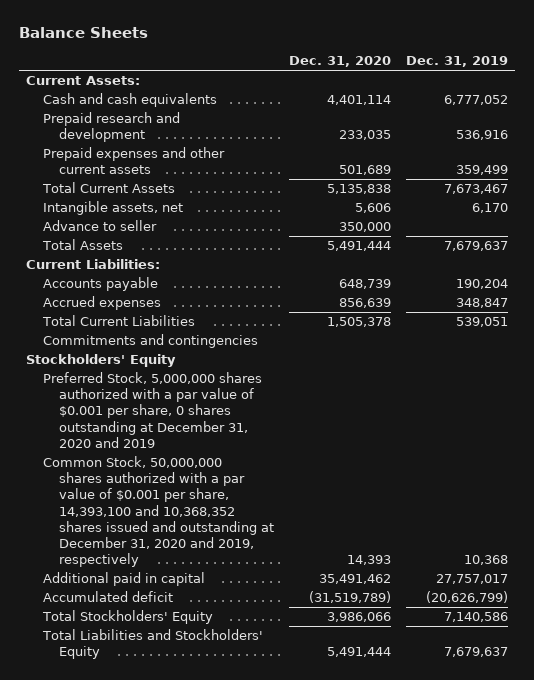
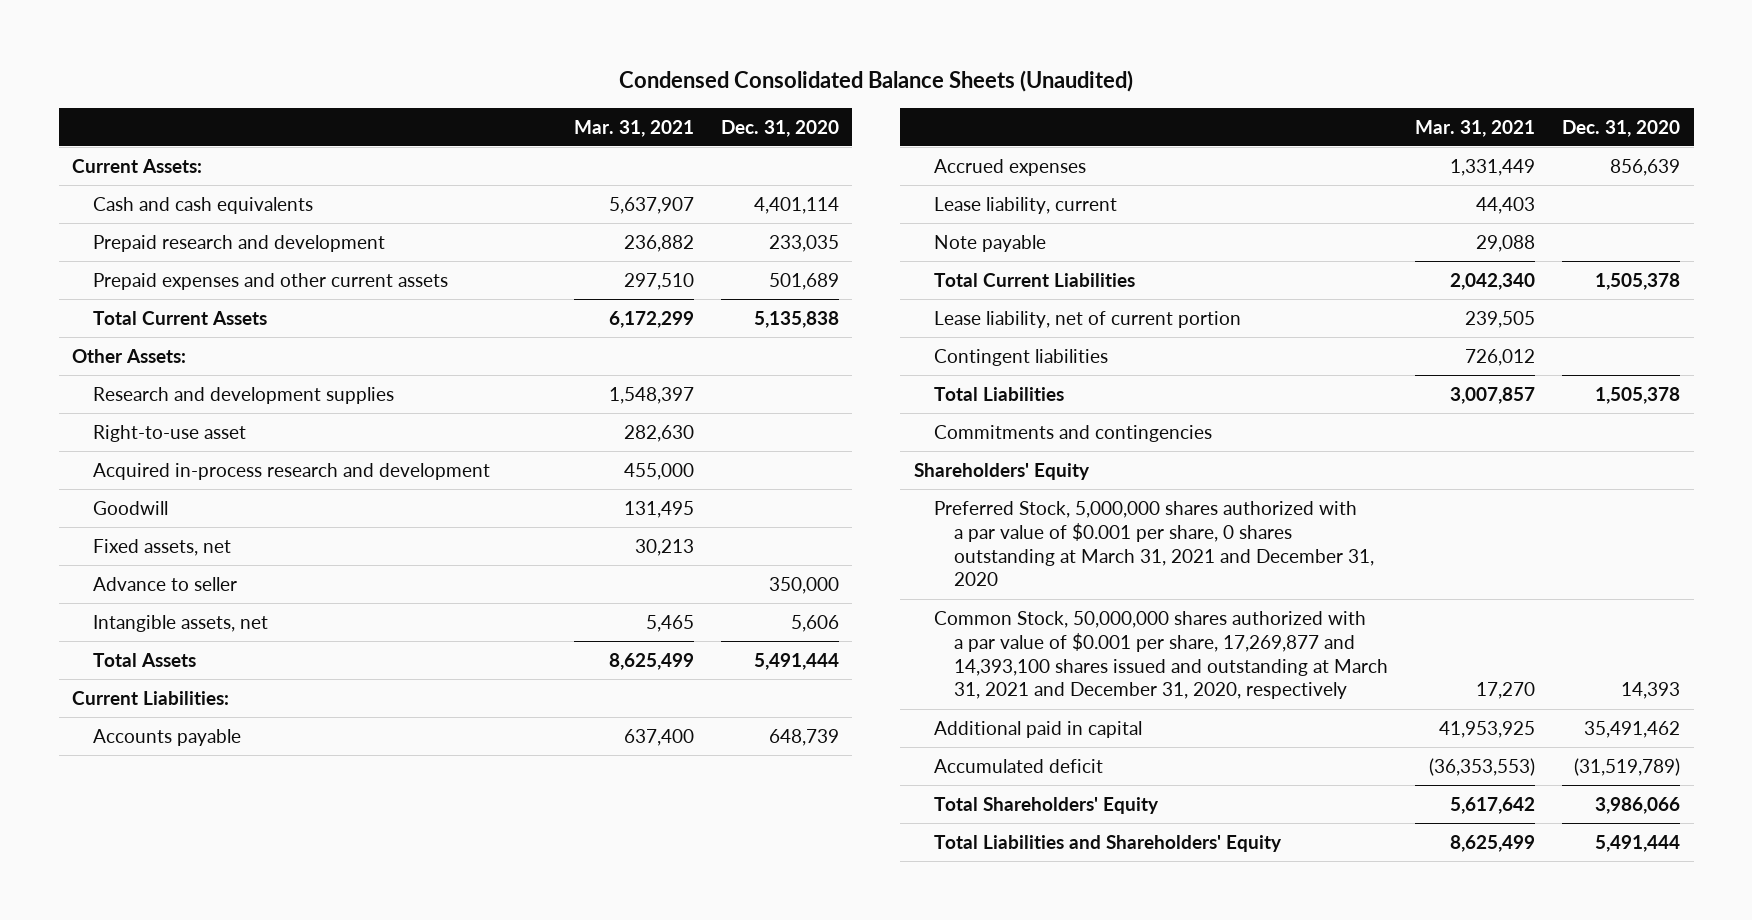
[18,27,148,39] Balance Sheets -> [619,70,1134,93] Condensed Consolidated Balance Sheets (Unaudited)
[405,56,508,68] Dec. 31, 2019 -> none
none -> [573,119,694,137] Mar. 31, 2021
none -> [72,348,187,363] Other Assets:
none -> [92,386,394,404] Research and development supplies
none -> [92,424,246,442] Right-to-use asset
none -> [92,462,490,480] Acquired in-process research and development
none -> [92,500,168,515] Goodwill
none -> [92,538,231,556] Fixed assets, net
[42,201,183,216] Intangible assets, net -> [92,614,268,632] Intangible assets, net
none -> [933,196,1117,214] Lease liability, current
none -> [933,234,1046,252] Note payable
none -> [933,310,1241,328] Lease liability, net of current portion
none -> [933,348,1108,366] Contingent liabilities
none -> [933,386,1064,401] Total Liabilities
[26,354,177,368] Stockholders' Equity -> [913,462,1090,480] Shareholders' Equity
[42,372,262,448] Preferred Stock, 5,000,000 shares authorized with a par value of $0.001 per share, 0 shares outstanding at December 31, 2020 and 2019 -> [933,500,1375,587] Preferred Stock, 5,000,000 shares authorized with a par value of $0.001 per share, 0 shares outstanding at March 31, 2021 and December 31, 2020
[42,456,275,567] Common Stock, 50,000,000 shares authorized with a par value of $0.001 per share, 14,393,100 and 10,368,352 shares issued and outstanding at December 31, 2020 and 2019, respectively -> [933,610,1389,700] Common Stock, 50,000,000 shares authorized with a par value of $0.001 per share, 17,269,877 and 14,393,100 shares issued and outstanding at March 31, 2021 and December 31, 2020, respectively
[41,610,213,625] Total Stockholders' Equity -> [933,796,1159,814] Total Shareholders' Equity
[41,629,263,660] Total Liabilities and Stockholders' Equity -> [933,834,1282,852] Total Liabilities and Shareholders' Equity

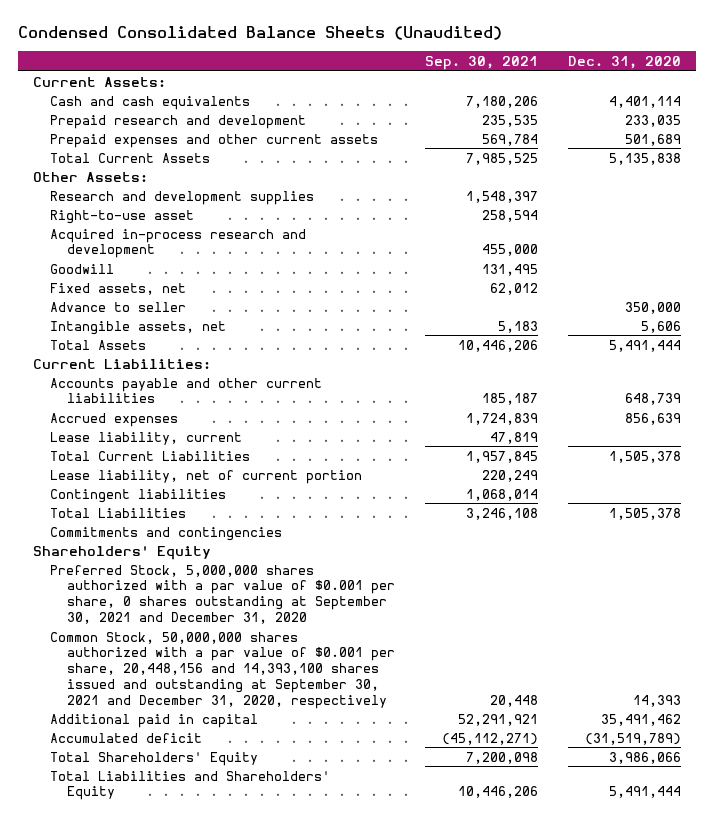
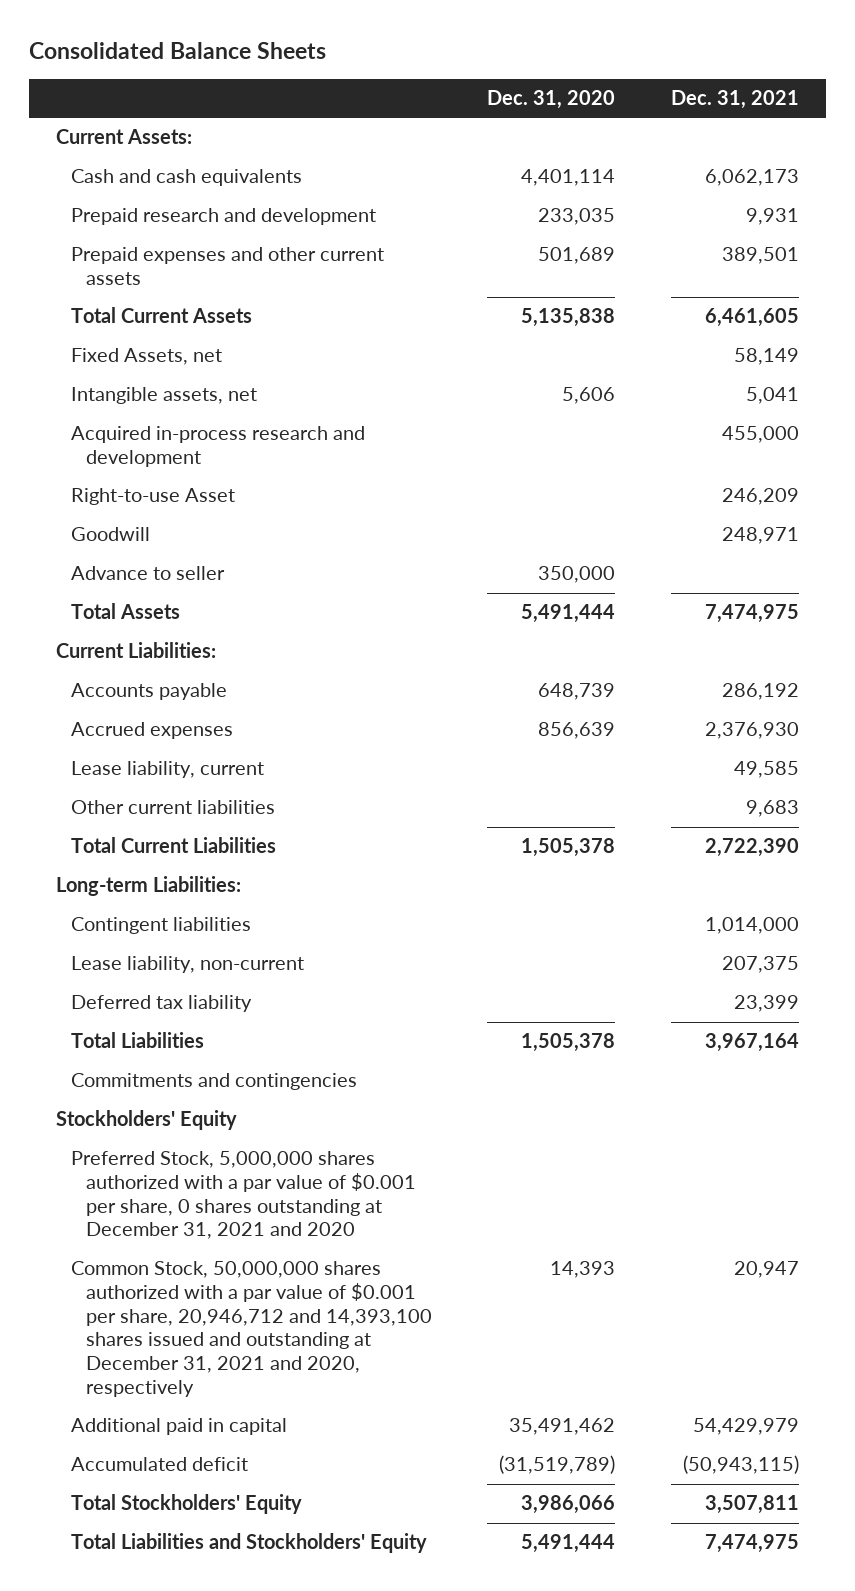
[17,26,502,41] Condensed Consolidated Balance Sheets (Unaudited) -> [28,42,326,60] Consolidated Balance Sheets
[424,56,538,71] Sep. 30, 2021 -> none
none -> [670,90,799,110] Dec. 31, 2021
[32,171,148,182] Other Assets: -> none
[50,190,315,205] Research and development supplies -> none
[50,209,195,224] Right-to-use asset -> none
none -> [71,348,223,366] Fixed Assets, net
[50,320,227,335] Intangible assets, net -> [71,387,258,405] Intangible assets, net
none -> [71,488,236,506] Right-to-use Asset
[50,282,187,295] Fixed assets, net -> none
[50,377,323,404] Accounts payable and other current liabilities -> [71,683,228,701] Accounts payable
none -> [71,800,276,815] Other current liabilities
[50,469,363,484] Lease liability, net of current portion -> none
none -> [56,876,242,897] Long-term Liabilities:
none -> [71,956,305,974] Lease liability, non-current
none -> [71,995,253,1013] Deferred tax liability
[32,545,211,560] Shareholders' Equity -> [56,1110,238,1131] Stockholders' Equity
[50,564,396,624] Preferred Stock, 5,000,000 shares authorized with a par value of $0.001 per share, 0 shares outstanding at September 30, 2021 and December 31, 2020 -> [71,1151,417,1240] Preferred Stock, 5,000,000 shares authorized with a par value of $0.001 per share, 0 shares outstanding at December 31, 2021 and 2020
[50,631,396,709] Common Stock, 50,000,000 shares authorized with a par value of $0.001 per share, 20,448,156 and 14,393,100 shares issued and outstanding at September 30, 2021 and December 31, 2020, respectively -> [71,1261,433,1397] Common Stock, 50,000,000 shares authorized with a par value of $0.001 per share, 20,946,712 and 14,393,100 shares issued and outstanding at December 31, 2021 and 2020, respectively
[50,751,259,766] Total Shareholders' Equity -> [71,1494,303,1515] Total Stockholders' Equity
[50,770,331,801] Total Liabilities and Shareholders' Equity -> [71,1533,428,1554] Total Liabilities and Stockholders' Equity

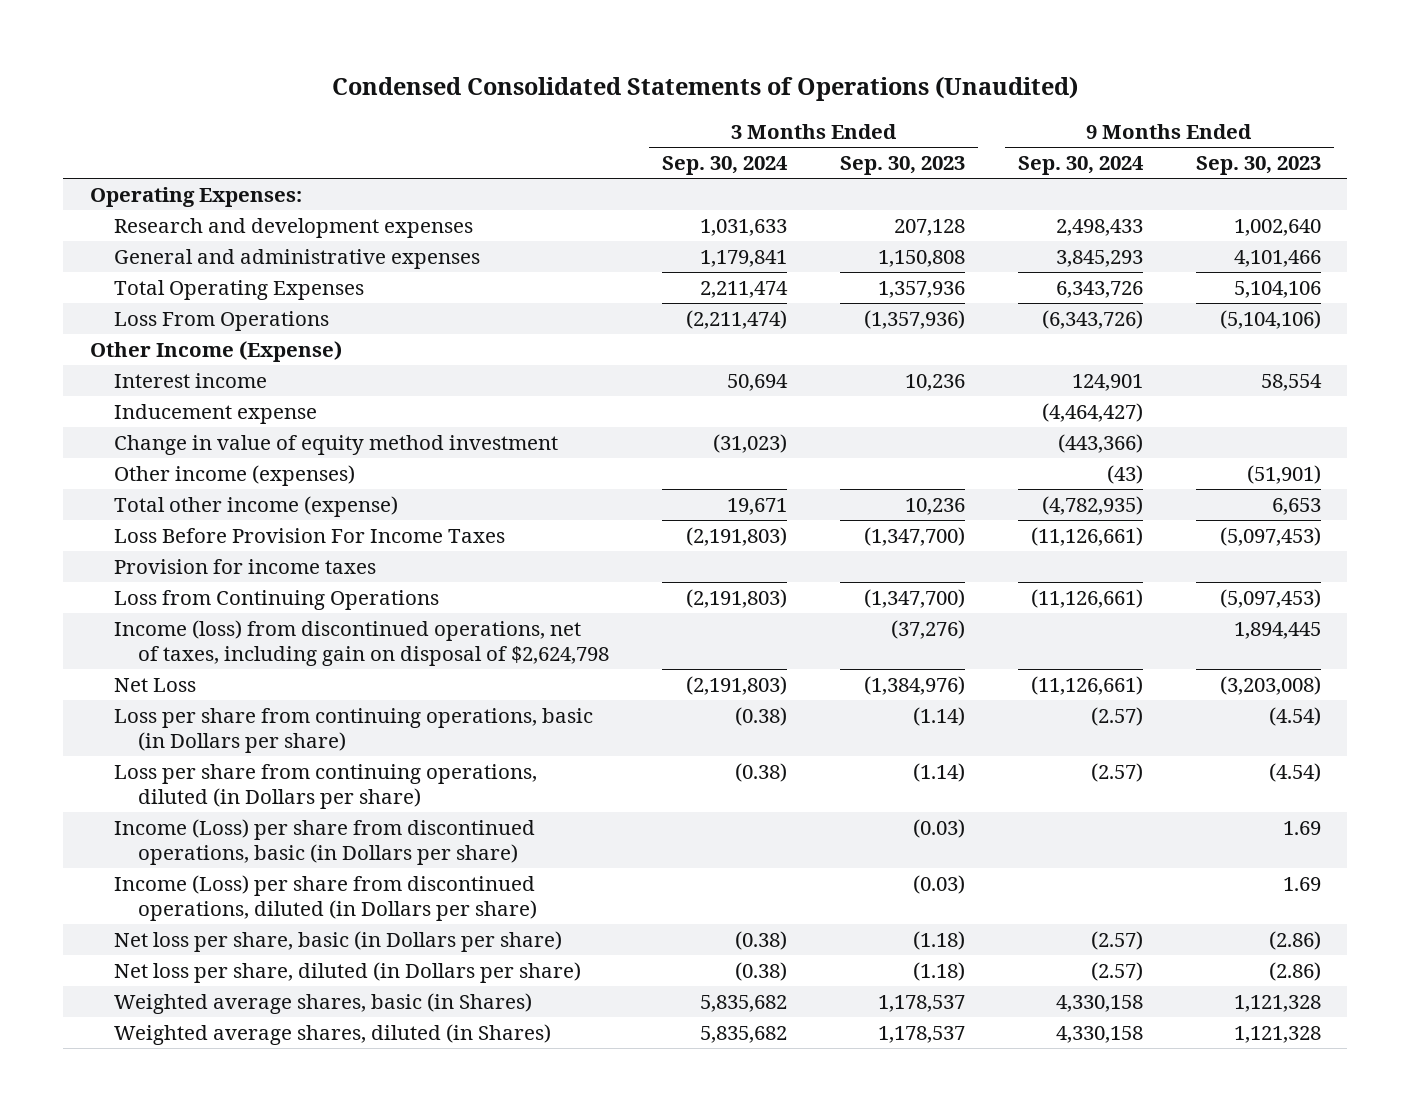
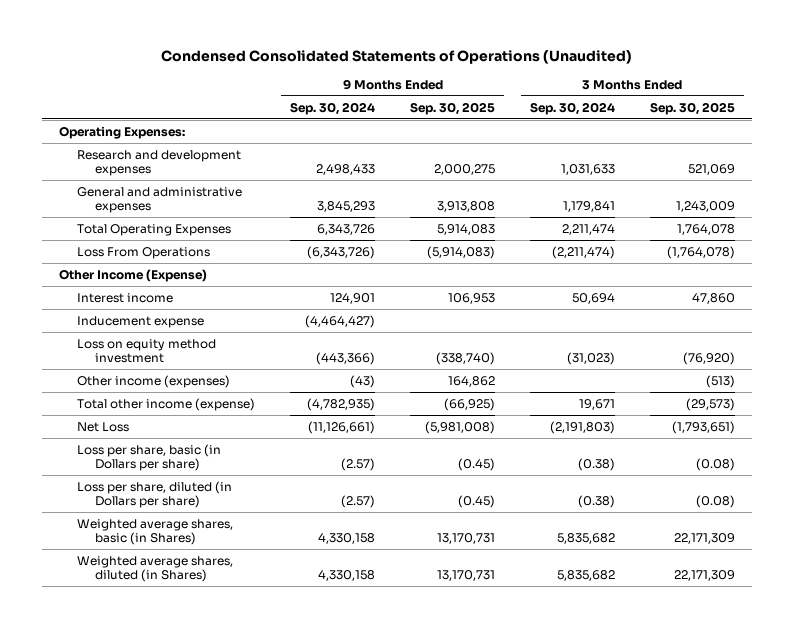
[840,156,966,176] Sep. 30, 2023 -> none
[1195,156,1321,176] Sep. 30, 2023 -> none
none -> [410,101,496,115] Sep. 30, 2025
none -> [649,101,735,115] Sep. 30, 2025
[114,435,559,456] Change in value of equity method investment -> [77,338,217,364] Loss on equity method investment
[114,528,506,544] Loss Before Provision For Income Taxes -> none
[114,559,377,575] Provision for income taxes -> none
[114,590,440,611] Loss from Continuing Operations -> none
[114,620,610,666] Income (loss) from discontinued operations, net of taxes, including gain on disposal of $2,624,798 -> none
[114,708,594,753] Loss per share from continuing operations, basic (in Dollars per share) -> none
[114,764,538,809] Loss per share from continuing operations, diluted (in Dollars per share) -> none
[114,819,536,865] Income (Loss) per share from discontinued operations, basic (in Dollars per share) -> none
[114,875,538,921] Income (Loss) per share from discontinued operations, diluted (in Dollars per share) -> none
[114,931,563,953] Net loss per share, basic (in Dollars per share) -> [77,443,222,472] Loss per share, basic (in Dollars per share)
[114,962,582,984] Net loss per share, diluted (in Dollars per share) -> [77,480,233,509] Loss per share, diluted (in Dollars per share)

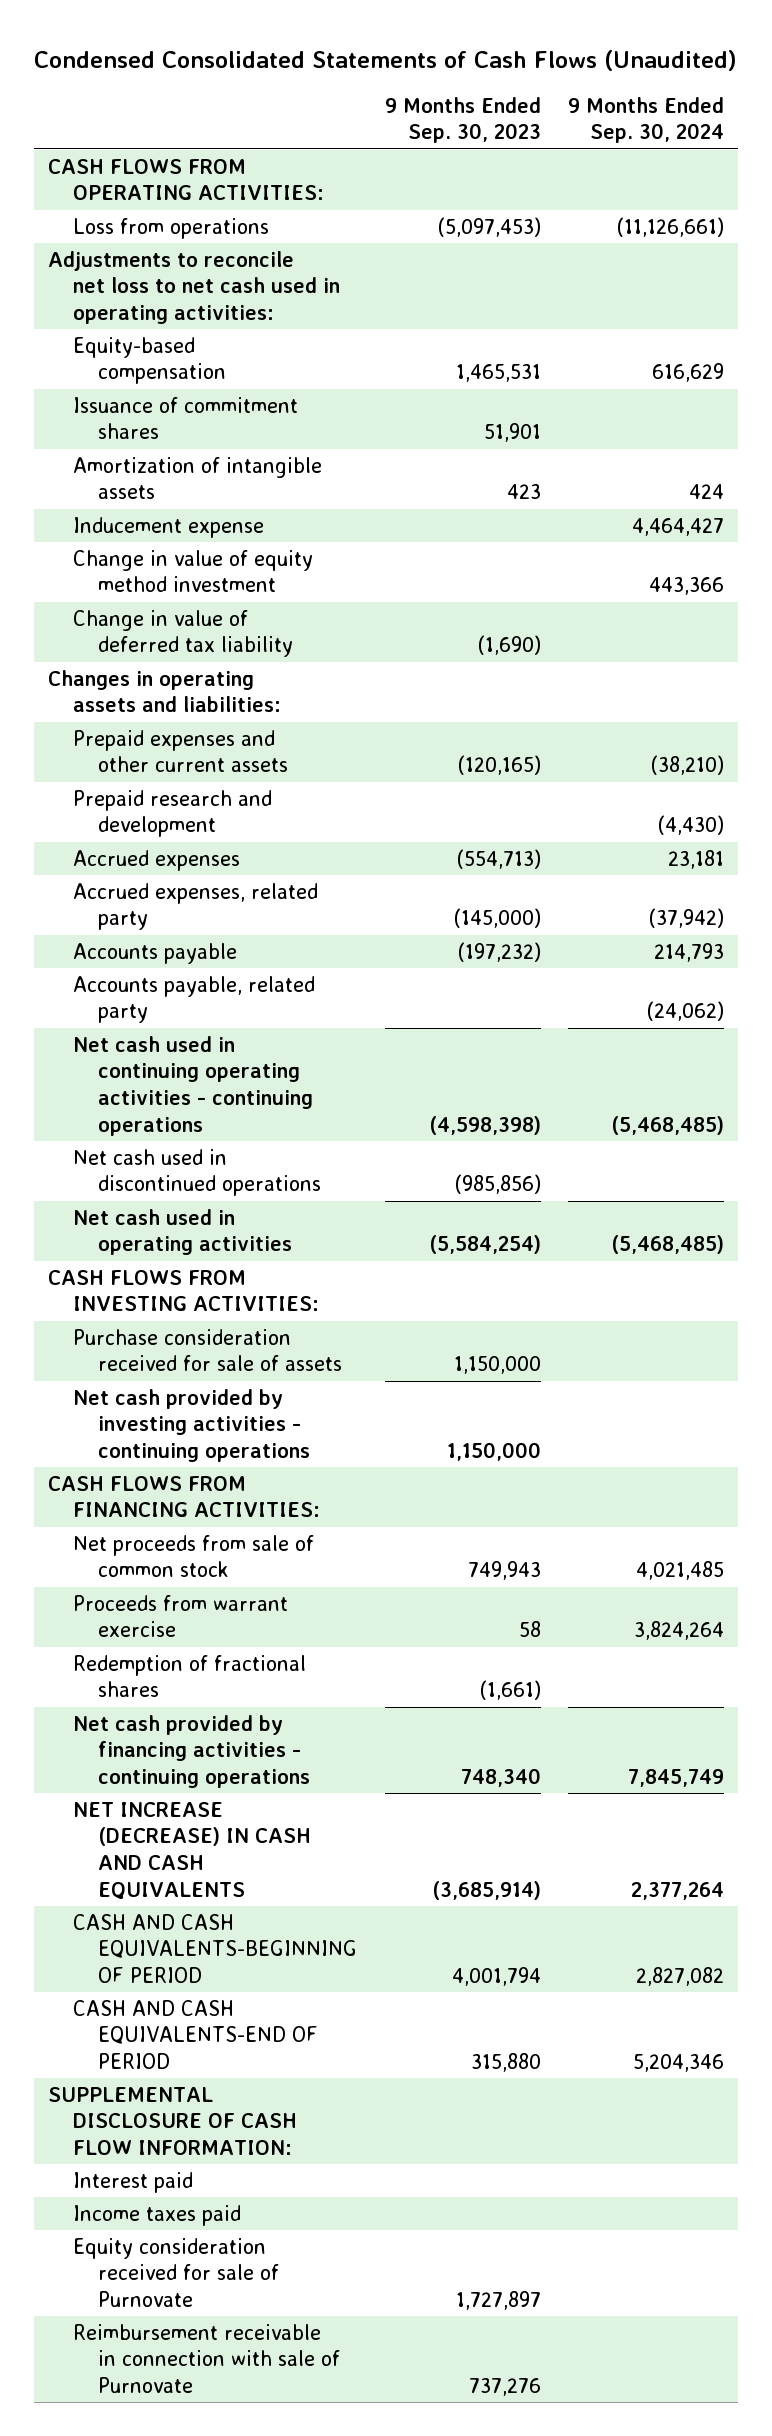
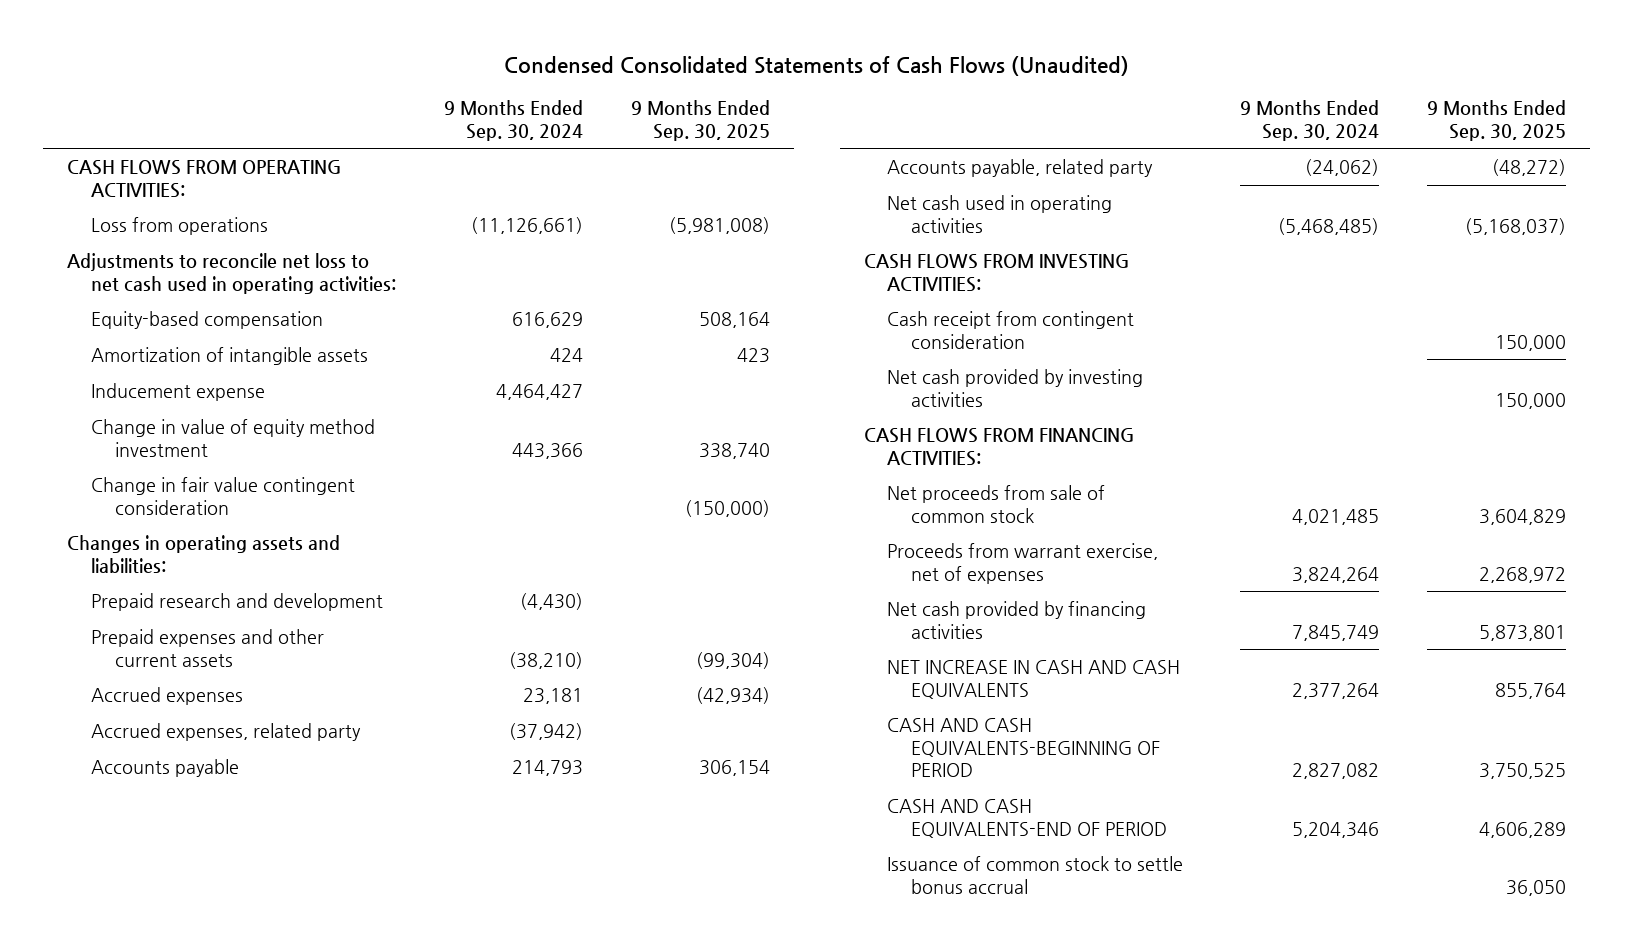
[384,96,541,144] 9 Months Ended Sep. 30, 2023 -> none
none -> [631,100,771,141] 9 Months Ended Sep. 30, 2025
[73,396,299,440] Issuance of commitment shares -> none
[73,609,294,658] Change in value of deferred tax liability -> none
none -> [91,477,356,515] Change in fair value contingent consideration
[73,729,289,773] Prepaid expenses and other current assets -> [91,629,325,667] Prepaid expenses and other current assets
[73,1035,314,1136] Net cash used in continuing operating activities - continuing operations -> none
[73,1148,322,1197] Net cash used in discontinued operations -> none
[73,1328,343,1372] Purchase consideration received for sale of assets -> none
none -> [887,311,1135,349] Cash receipt from contingent consideration
[73,1388,311,1462] Net cash provided by investing activities - continuing operations -> [887,369,1144,407] Net cash provided by investing activities
[73,1654,307,1698] Redemption of fractional shares -> none
[73,1594,289,1638] Proceeds from warrant exercise -> [887,543,1159,584] Proceeds from warrant exercise, net of expenses
[73,1714,311,1788] Net cash provided by financing activities - continuing operations -> [887,601,1147,639] Net cash provided by financing activities
[73,1801,312,1900] NET INCREASE (DECREASE) IN CASH AND CASH EQUIVALENTS -> [887,660,1181,699] NET INCREASE IN CASH AND CASH EQUIVALENTS
[47,2086,298,2155] SUPPLEMENTAL DISCLOSURE OF CASH FLOW INFORMATION: -> none
[73,2171,194,2193] Interest paid -> none
[73,2204,242,2226] Income taxes paid -> none
[73,2323,341,2393] Reimbursement receivable in connection with sale of Purnovate -> none
[73,2237,280,2307] Equity consideration received for sale of Purnovate -> [887,856,1184,894] Issuance of common stock to settle bonus accrual

